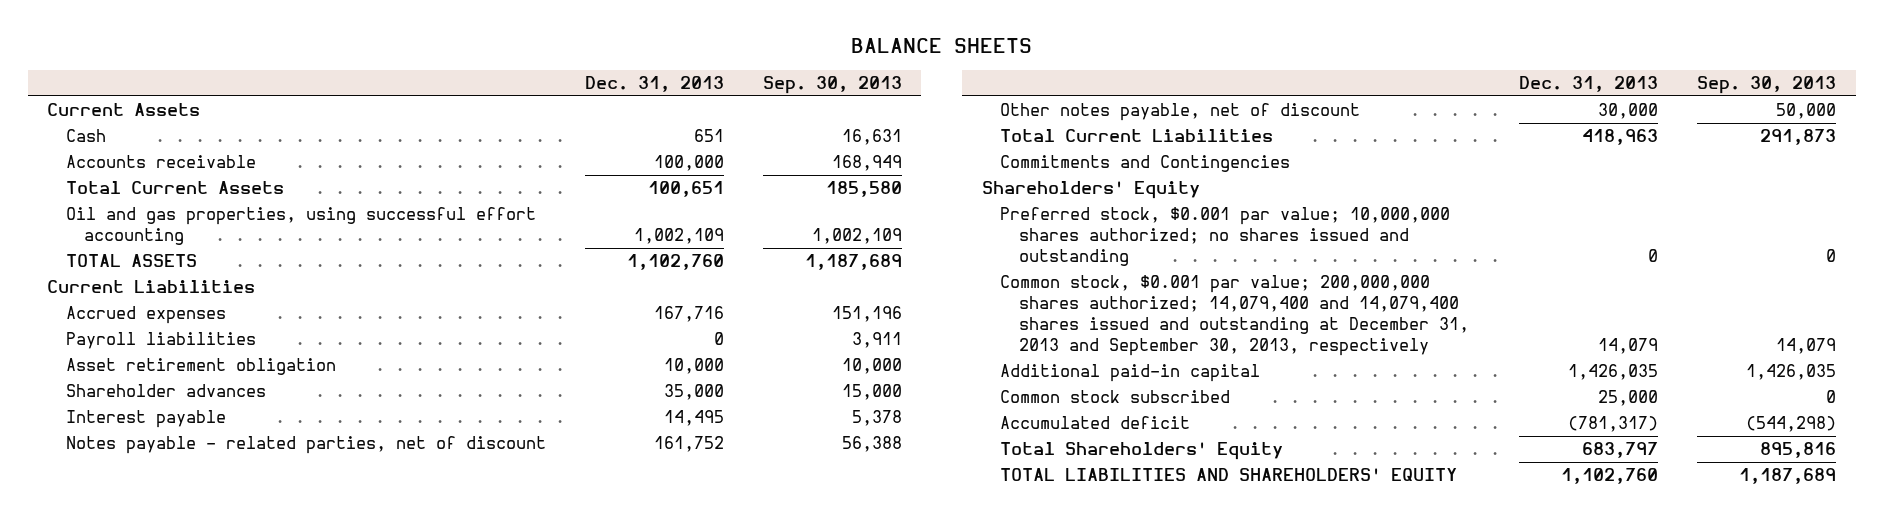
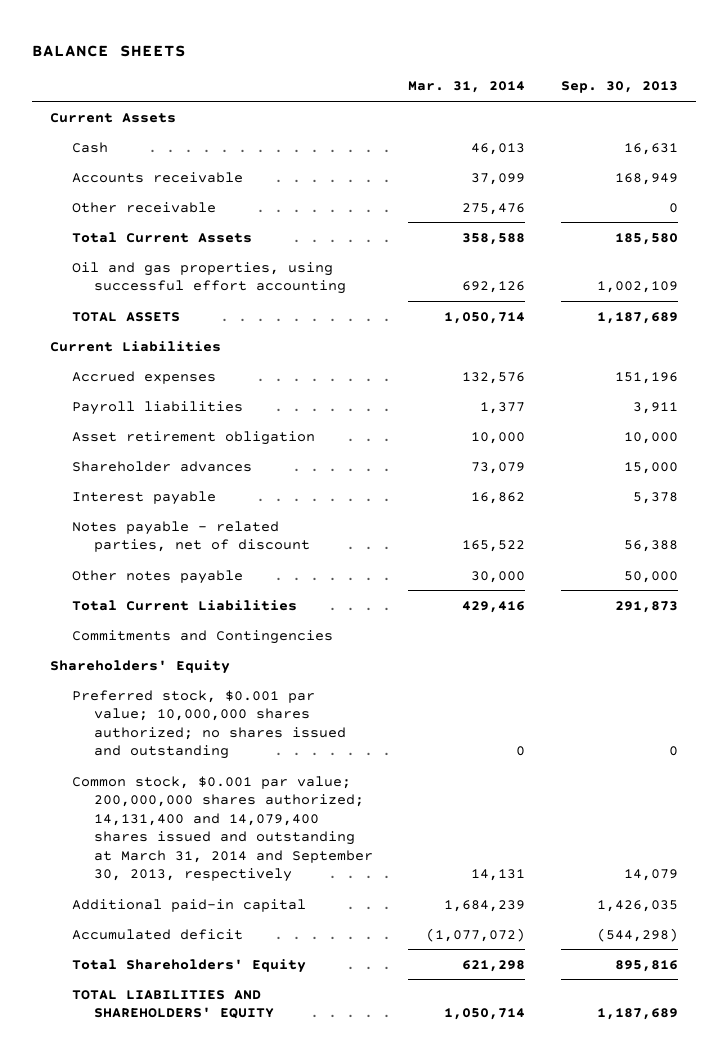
[584,76,724,93] Dec. 31, 2013 -> none
none -> [408,81,526,94] Mar. 31, 2014
none -> [72,201,217,213] Other receivable
[1000,103,1361,122] Other notes payable, net of discount -> [72,569,244,584] Other notes payable
[1000,275,1469,357] Common stock, $0.001 par value; 200,000,000 shares authorized; 14,079,400 and 14,079,400 shares issued and outstanding at December 31, 2013 and September 30, 2013, respectively -> [72,775,373,883] Common stock, $0.001 par value; 200,000,000 shares authorized; 14,131,400 and 14,079,400 shares issued and outstanding at March 31, 2014 and September 30, 2013, respectively
[1000,390,1231,404] Common stock subscribed -> none

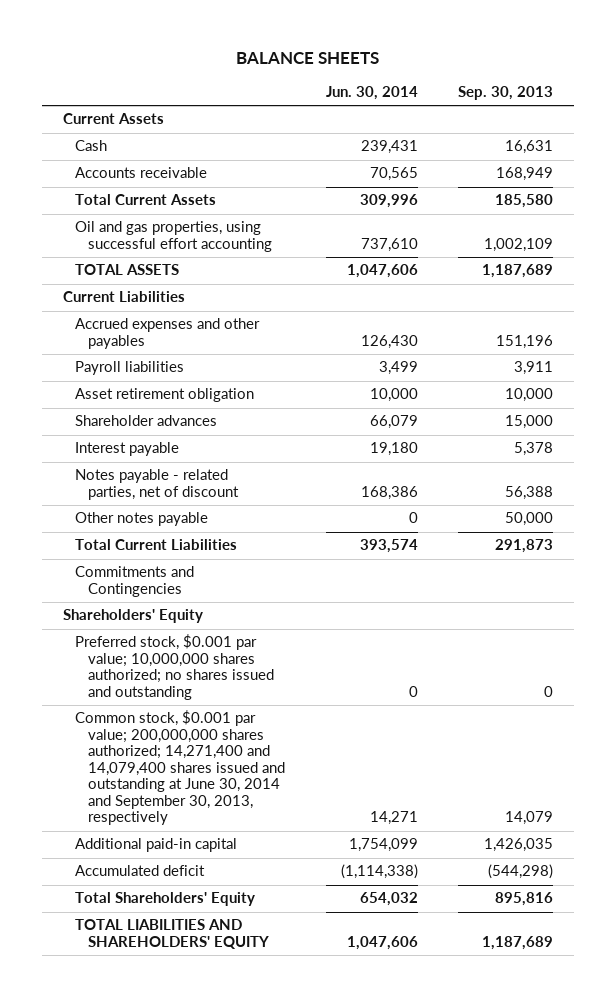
[408,81,526,94] Mar. 31, 2014 -> none
none -> [325,86,418,101] Jun. 30, 2014
[72,201,217,213] Other receivable -> none
[72,370,217,384] Accrued expenses -> [75,318,261,349] Accrued expenses and other payables
[72,775,373,883] Common stock, $0.001 par value; 200,000,000 shares authorized; 14,131,400 and 14,079,400 shares issued and outstanding at March 31, 2014 and September 30, 2013, respectively -> [75,710,285,826] Common stock, $0.001 par value; 200,000,000 shares authorized; 14,271,400 and 14,079,400 shares issued and outstanding at June 30, 2014 and September 30, 2013, respectively

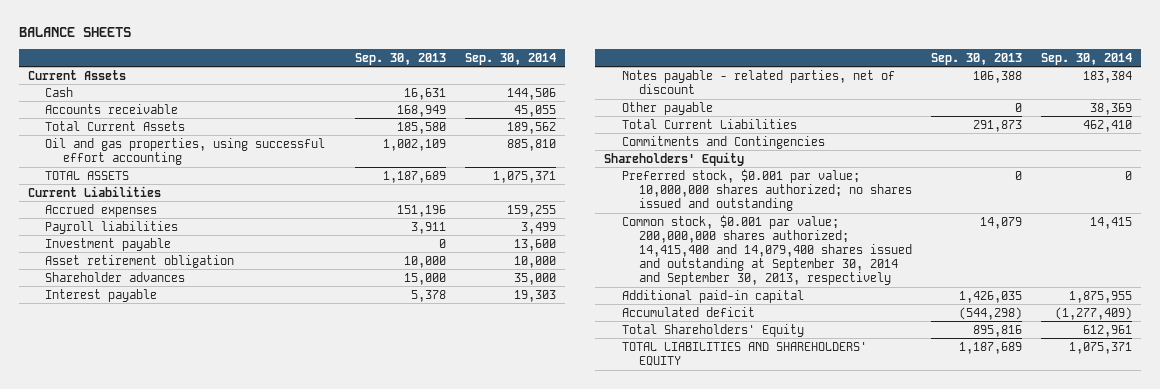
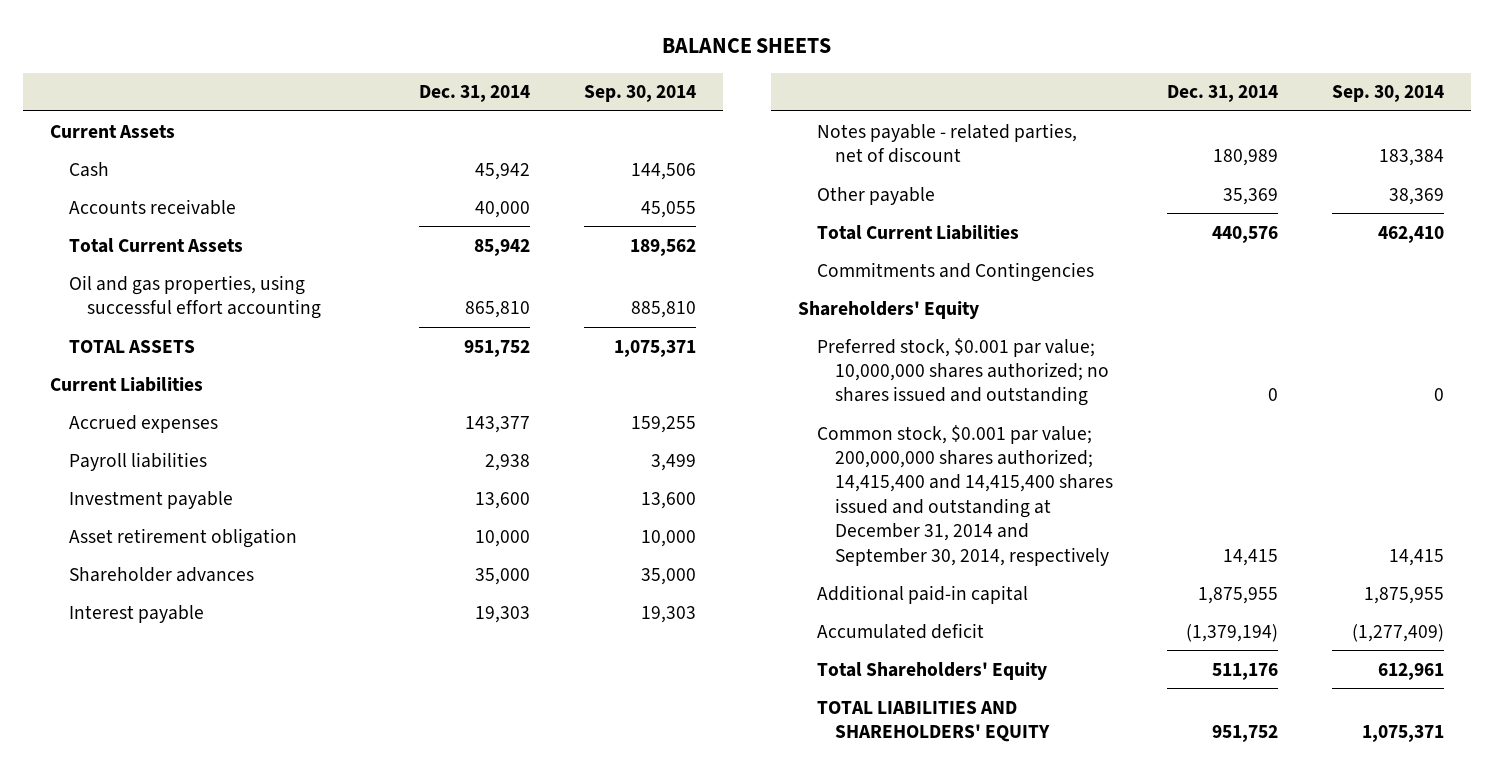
[354,52,446,65] Sep. 30, 2013 -> none
none -> [418,85,530,103] Dec. 31, 2014
[621,214,913,286] Common stock, $0.001 par value; 200,000,000 shares authorized; 14,415,400 and 14,079,400 shares issued and outstanding at September 30, 2014 and September 30, 2013, respectively -> [816,424,1114,566] Common stock, $0.001 par value; 200,000,000 shares authorized; 14,415,400 and 14,415,400 shares issued and outstanding at December 31, 2014 and September 30, 2014, respectively

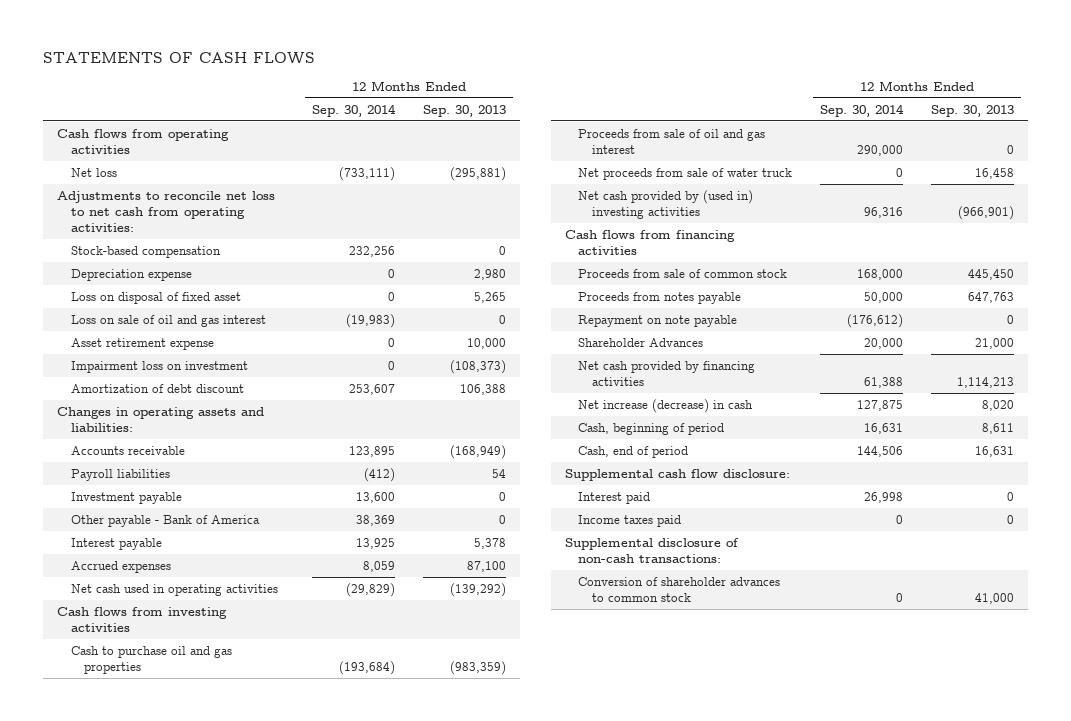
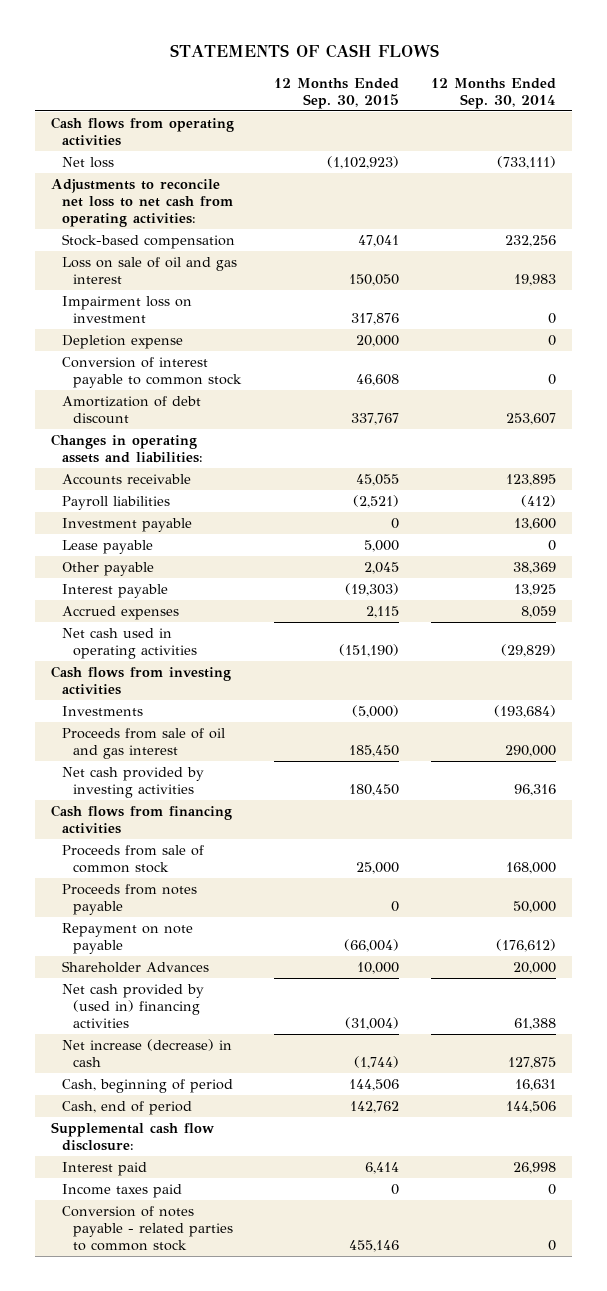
[423,104,507,117] Sep. 30, 2013 -> none
none -> [273,77,399,109] 12 Months Ended Sep. 30, 2015
[70,268,192,281] Depreciation expense -> none
[70,291,241,304] Loss on disposal of fixed asset -> none
[70,337,214,350] Asset retirement expense -> none
[346,313,396,328] (19,983) -> [514,274,557,287] 19,983
none -> [62,335,184,350] Depletion expense
none -> [62,357,243,389] Conversion of interest payable to common stock
none -> [62,540,154,555] Lease payable
[70,514,260,527] Other payable - Bank of America -> [62,562,155,577] Other payable
[70,645,232,674] Cash to purchase oil and gas properties -> [62,706,144,717] Investments
[578,167,793,180] Net proceeds from sale of water truck -> none
[578,189,754,219] Net cash provided by (used in) investing activities -> [62,767,205,799] Net cash provided by investing activities
[578,360,756,386] Net cash provided by financing activities -> [62,984,205,1029] Net cash provided by (used in) financing activities
[565,537,740,563] Supplemental disclosure of non-cash transactions: -> none
[578,576,781,602] Conversion of shareholder advances to common stock -> none
none -> [62,1206,234,1252] Conversion of notes payable - related parties to common stock

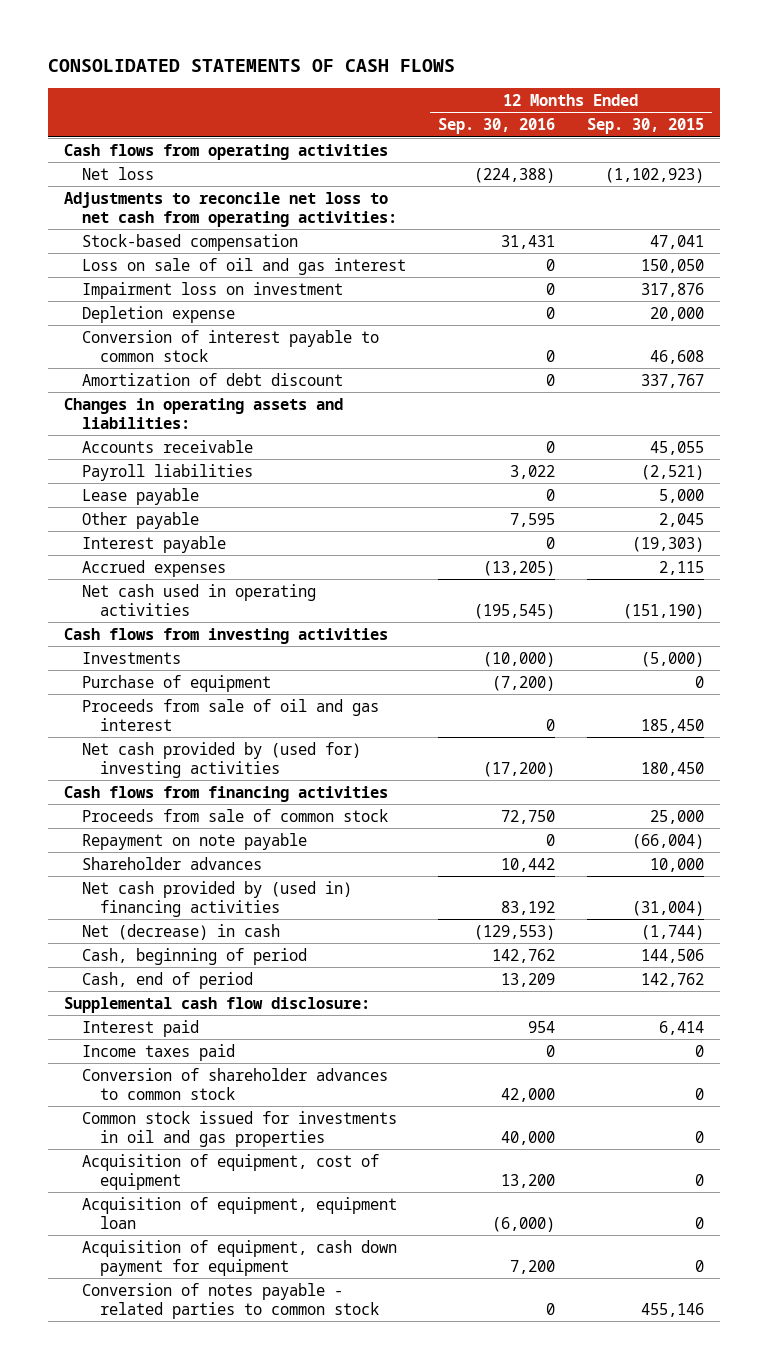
[169,44,439,59] STATEMENTS OF CASH FLOWS -> [48,59,456,73] CONSOLIDATED STATEMENTS OF CASH FLOWS
[431,77,557,109] 12 Months Ended Sep. 30, 2014 -> none
none -> [437,118,555,135] Sep. 30, 2016
[62,518,193,533] Investment payable -> none
none -> [81,674,271,692] Purchase of equipment
[62,767,205,799] Net cash provided by investing activities -> [81,741,361,778] Net cash provided by (used for) investing activities
[62,884,198,916] Proceeds from notes payable -> none
[62,961,210,974] Shareholder Advances -> [81,856,262,870] Shareholder advances
[62,1039,233,1068] Net increase (decrease) in cash -> [81,923,280,940] Net (decrease) in cash
none -> [81,1067,388,1100] Conversion of shareholder advances to common stock
none -> [81,1110,397,1147] Common stock issued for investments in oil and gas properties
none -> [81,1153,379,1190] Acquisition of equipment, cost of equipment
none -> [81,1196,397,1229] Acquisition of equipment, equipment loan
none -> [81,1239,397,1276] Acquisition of equipment, cash down payment for equipment

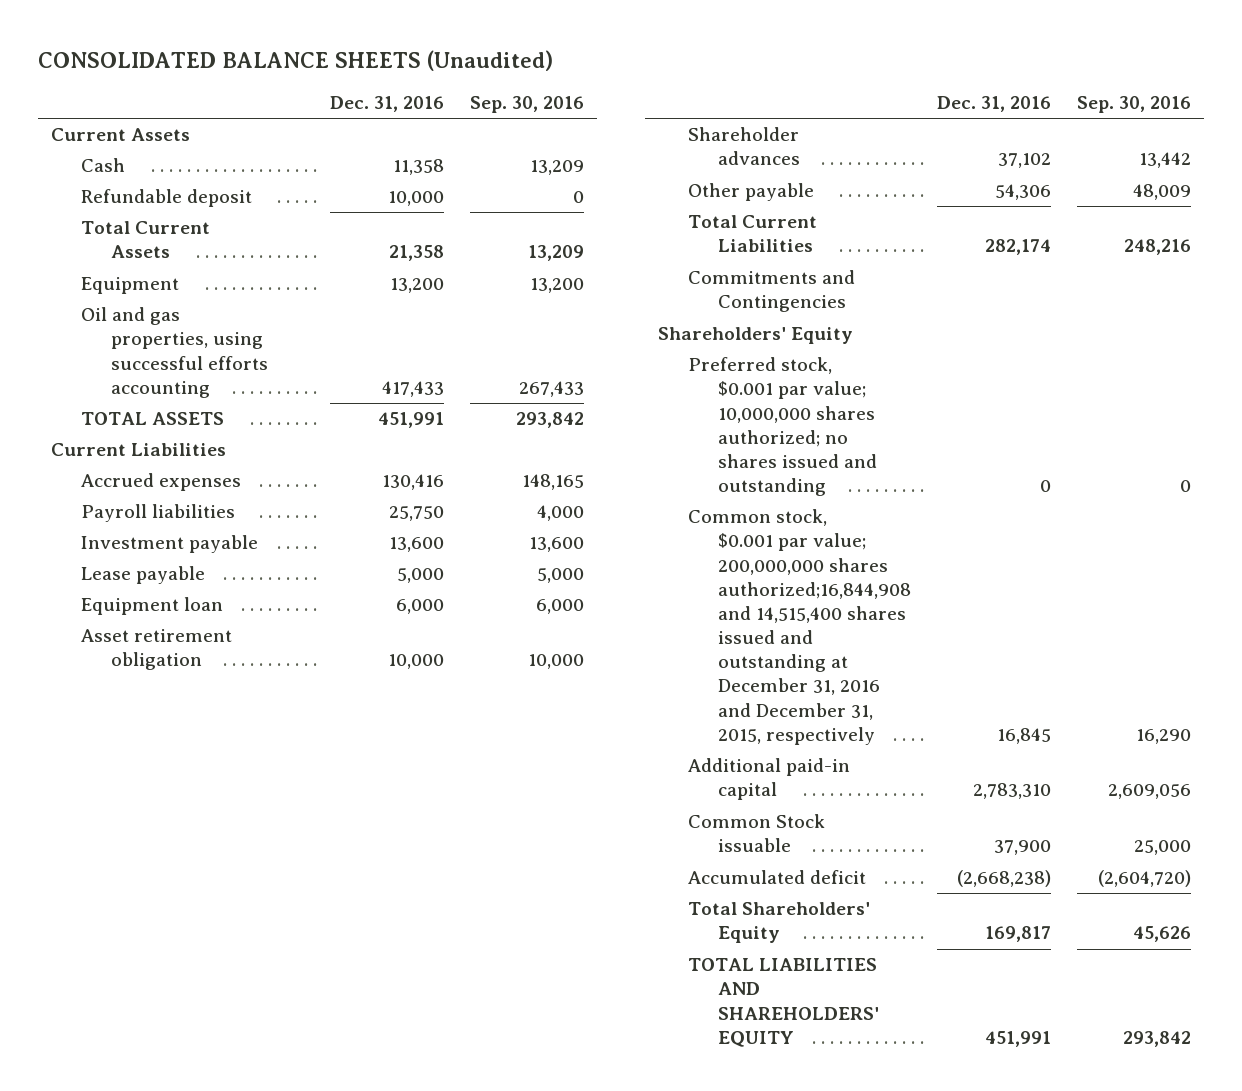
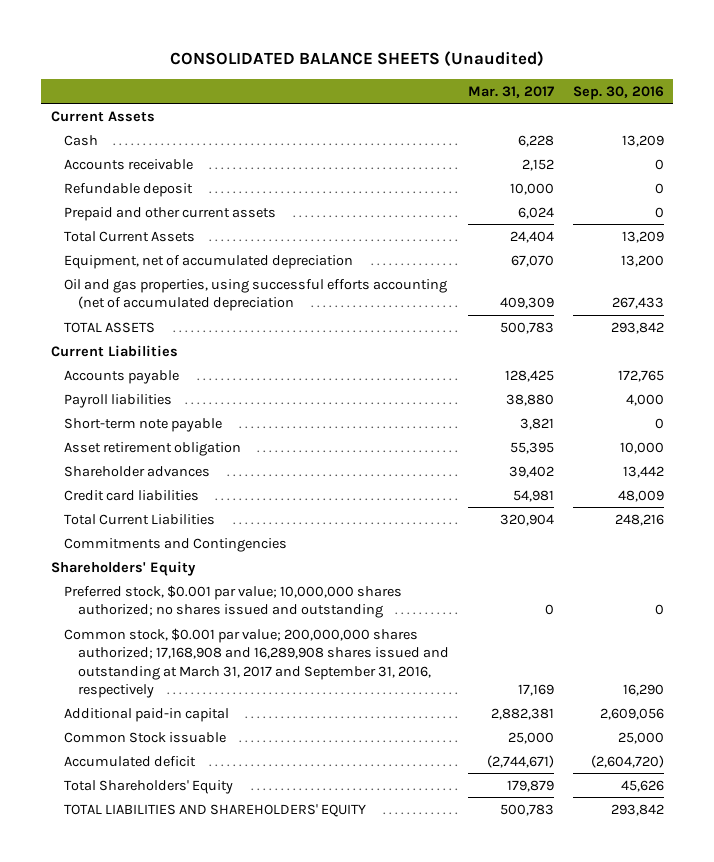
[330,95,445,112] Dec. 31, 2016 -> none
none -> [467,85,554,98] Mar. 31, 2017
none -> [64,158,194,170] Accounts receivable
none -> [64,206,277,221] Prepaid and other current assets
[81,277,180,295] Equipment -> [64,254,354,269] Equipment, net of accumulated depreciation
[81,307,269,398] Oil and gas properties, using successful efforts accounting -> [64,278,448,312] Oil and gas properties, using successful efforts accounting (net of accumulated depreciation
[81,473,242,492] Accrued expenses -> none
none -> [64,369,180,384] Accounts payable
[81,535,259,554] Investment payable -> none
[81,566,206,585] Lease payable -> none
[81,597,224,616] Equipment loan -> none
none -> [64,417,223,432] Short-term note payable
[688,183,815,202] Other payable -> [64,489,200,501] Credit card liabilities
[688,509,912,745] Common stock, $0.001 par value; 200,000,000 shares authorized;16,844,908 and 14,515,400 shares issued and outstanding at December 31, 2016 and December 31, 2015, respectively -> [64,627,449,698] Common stock, $0.001 par value; 200,000,000 shares authorized; 17,168,908 and 16,289,908 shares issued and outstanding at March 31, 2017 and September 31, 2016, respectively

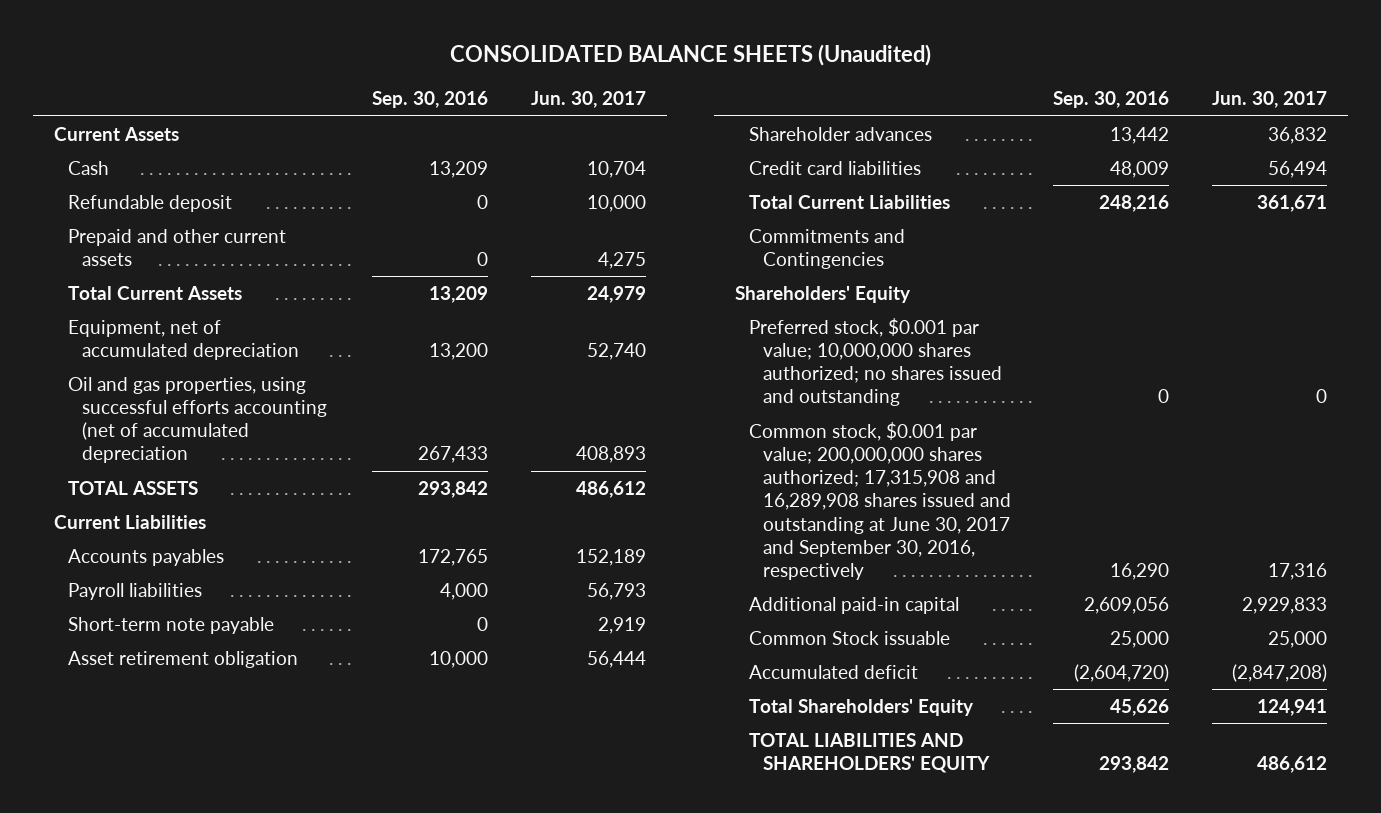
[467,85,554,98] Mar. 31, 2017 -> none
none -> [530,91,646,109] Jun. 30, 2017
[64,158,194,170] Accounts receivable -> none
[64,369,180,384] Accounts payable -> [68,548,225,566] Accounts payables
[64,627,449,698] Common stock, $0.001 par value; 200,000,000 shares authorized; 17,168,908 and 16,289,908 shares issued and outstanding at March 31, 2017 and September 31, 2016, respectively -> [749,421,1012,580] Common stock, $0.001 par value; 200,000,000 shares authorized; 17,315,908 and 16,289,908 shares issued and outstanding at June 30, 2017 and September 30, 2016, respectively

